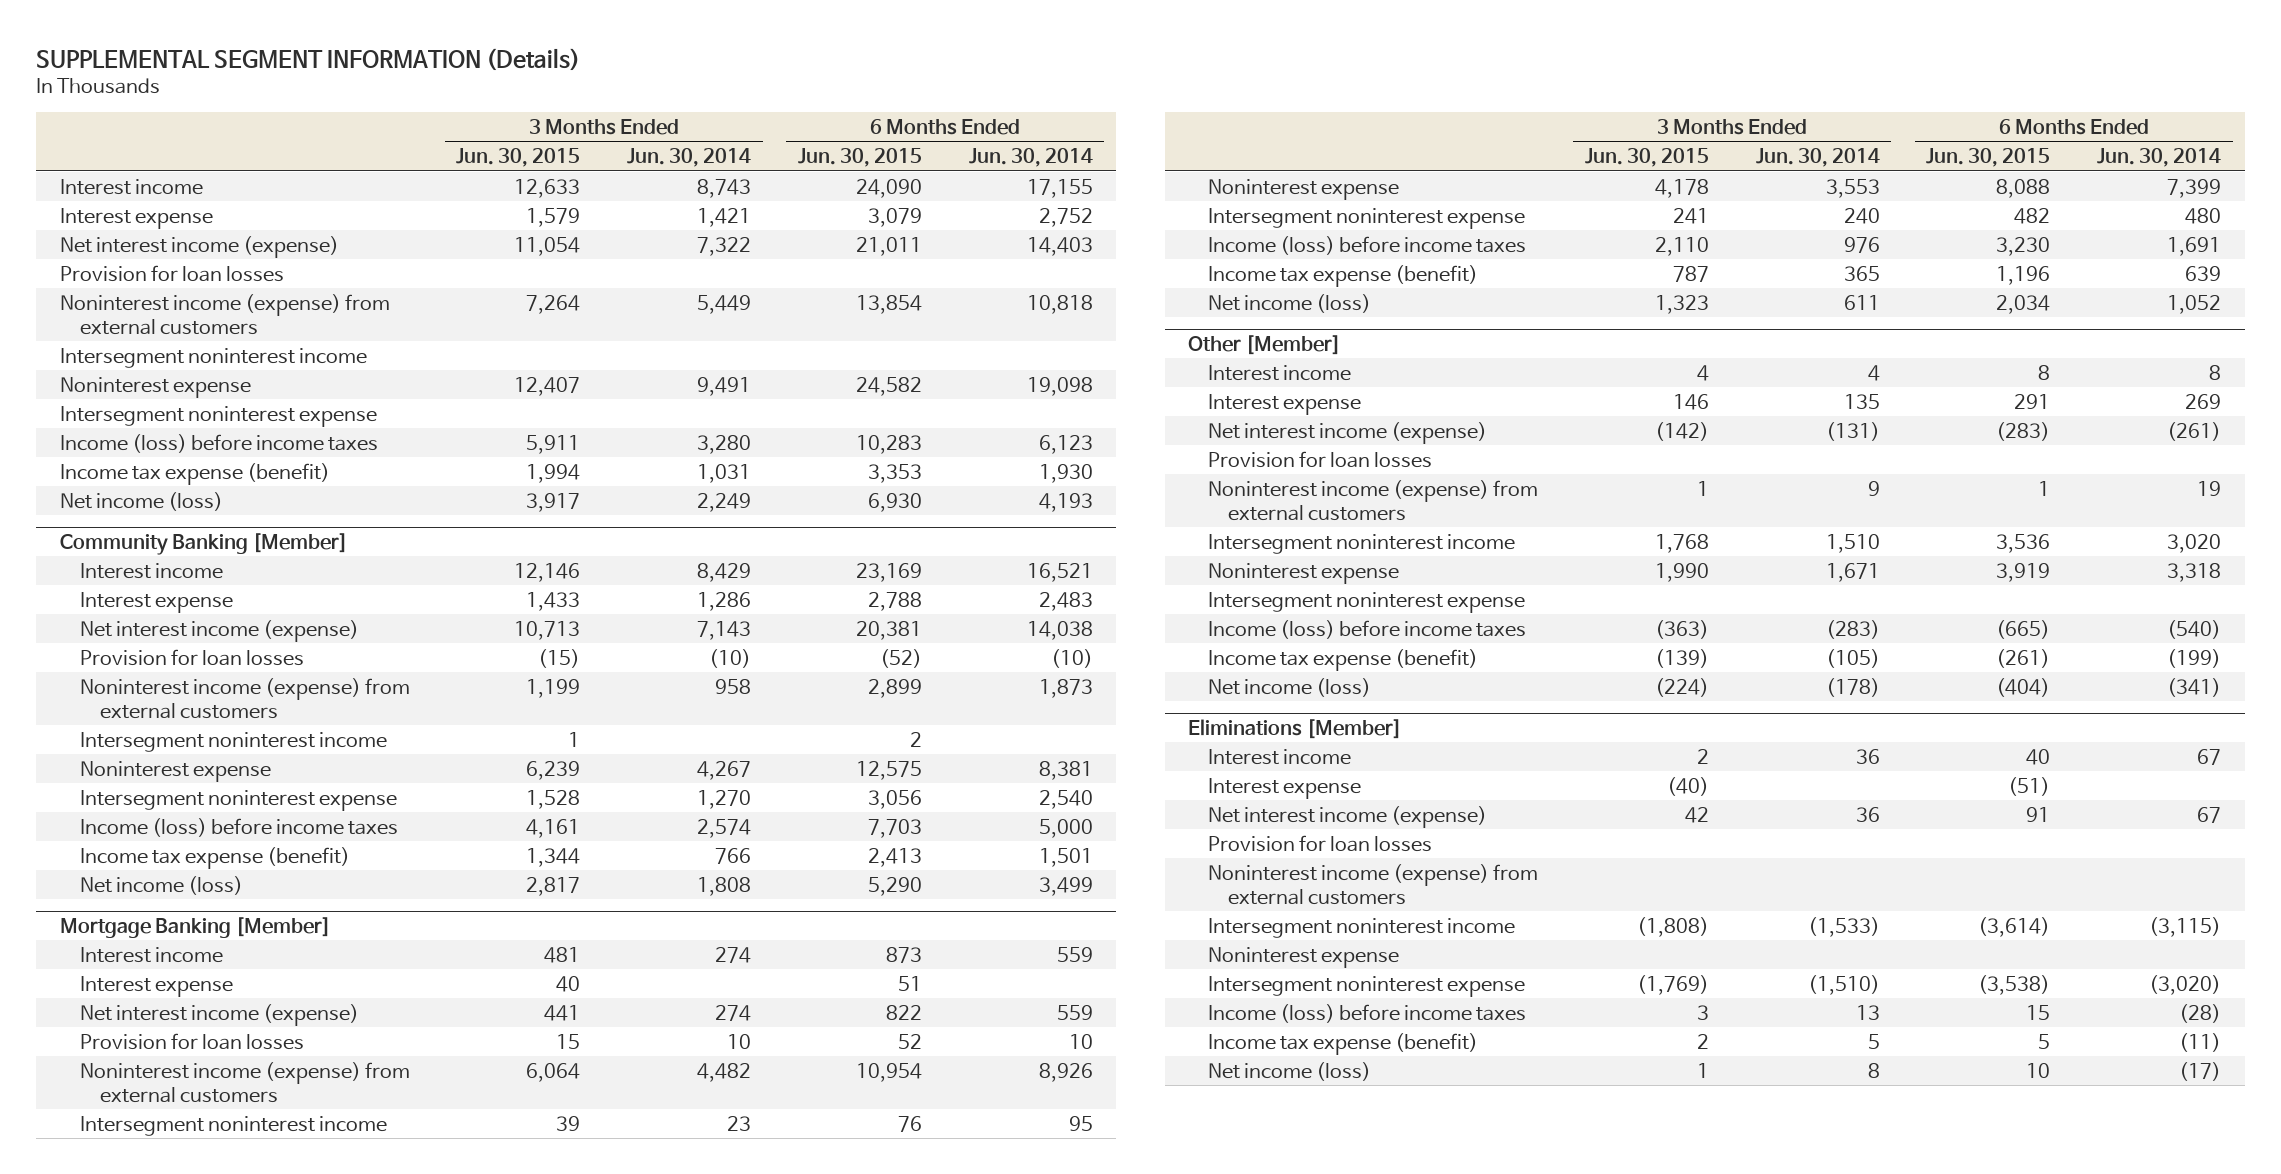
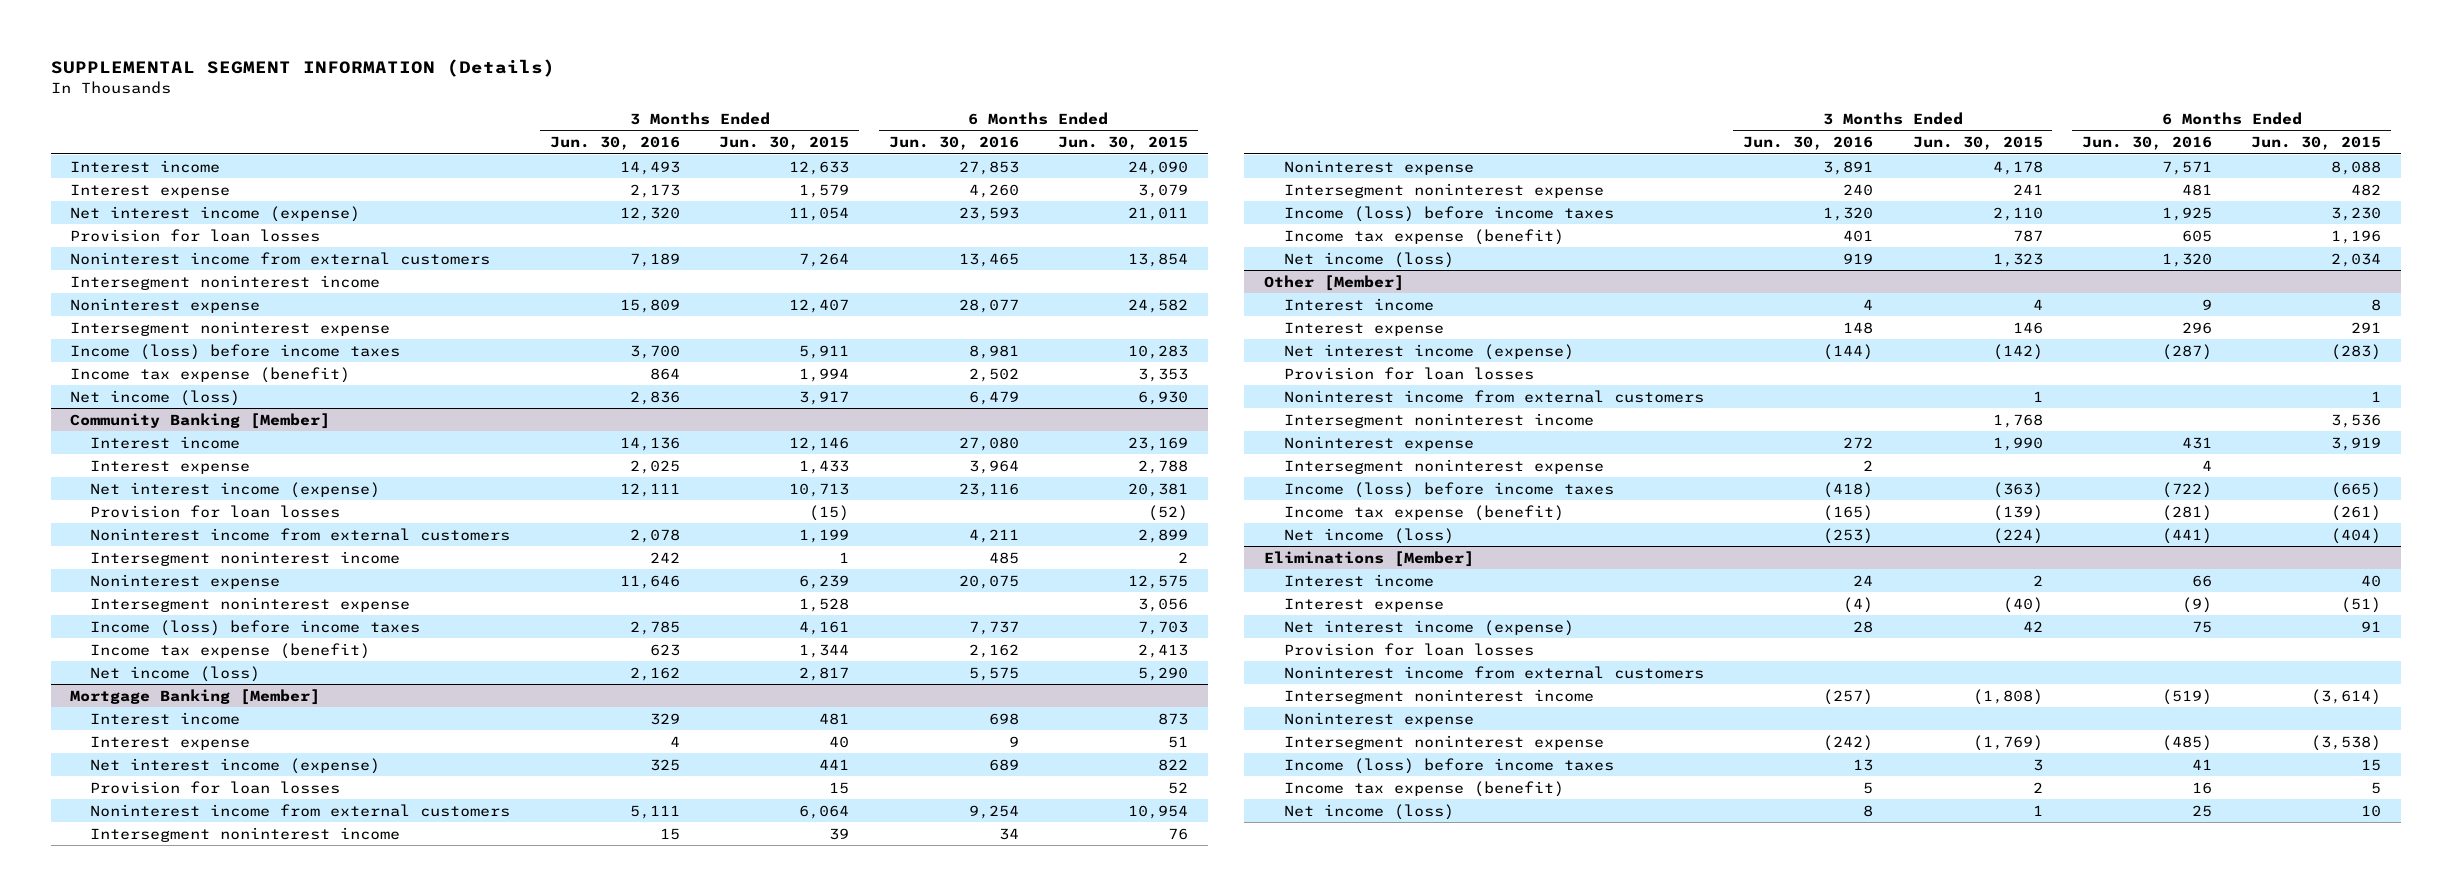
[627,148,752,168] Jun. 30, 2014 -> none
[968,148,1093,168] Jun. 30, 2014 -> none
none -> [549,136,680,151] Jun. 30, 2016
none -> [888,136,1019,151] Jun. 30, 2016
[59,293,390,335] Noninterest income (expense) from external customers -> [70,251,491,265] Noninterest income from external customers
[79,677,410,719] Noninterest income (expense) from external customers -> [90,527,511,541] Noninterest income from external customers
[79,1061,410,1103] Noninterest income (expense) from external customers -> [90,803,511,817] Noninterest income from external customers
[1208,479,1539,521] Noninterest income (expense) from external customers -> [1283,389,1704,403] Noninterest income from external customers
[1208,863,1539,905] Noninterest income (expense) from external customers -> [1283,665,1704,679] Noninterest income from external customers

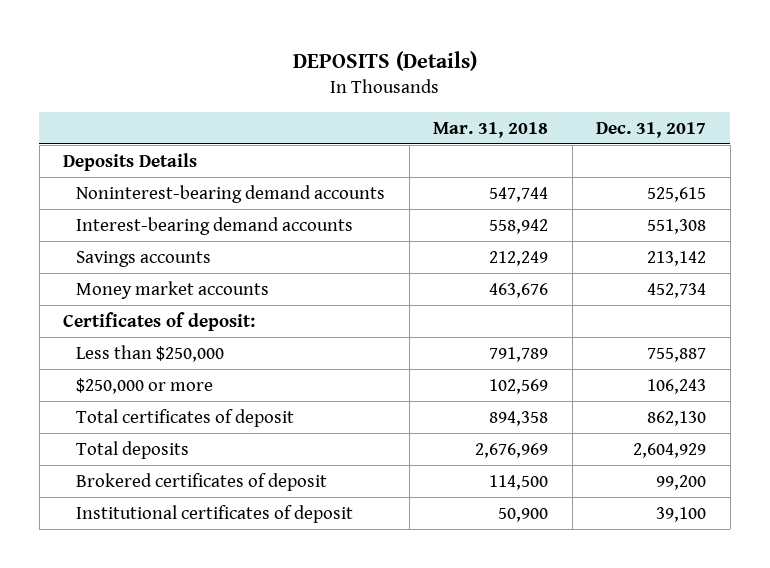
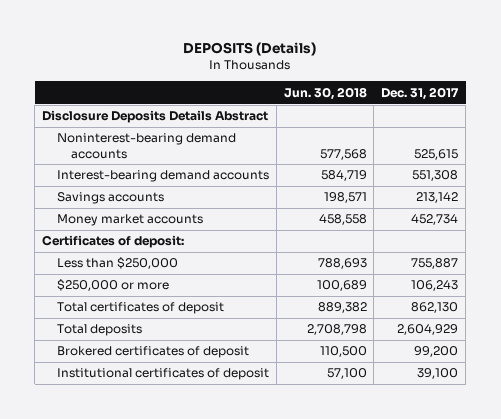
[433,121,549,138] Mar. 31, 2018 -> none
none -> [283,86,367,100] Jun. 30, 2018
[63,152,198,171] Deposits Details -> [42,110,269,124] Disclosure Deposits Details Abstract

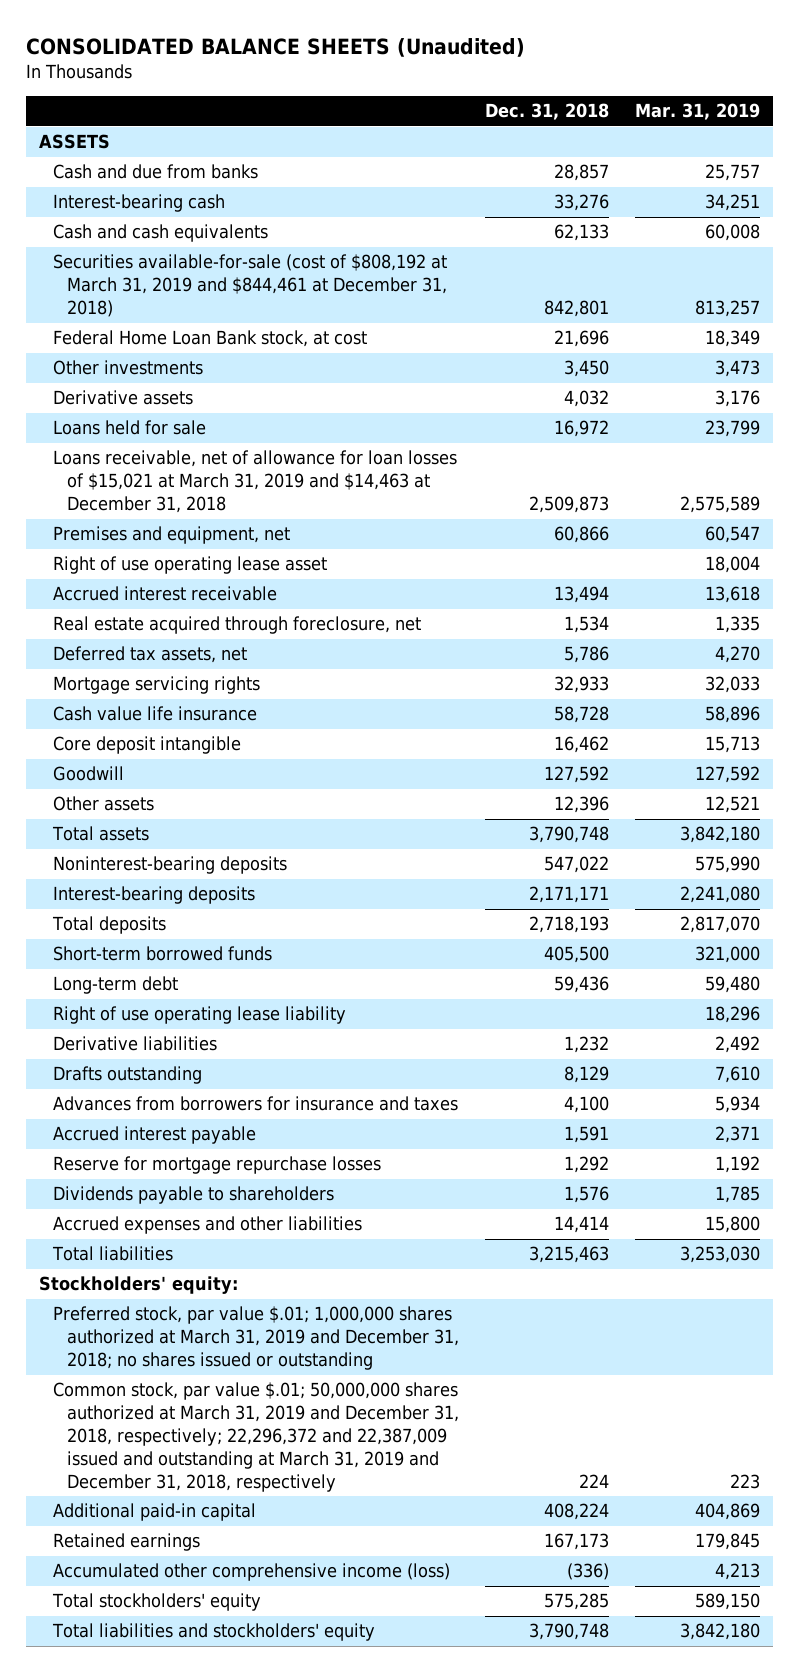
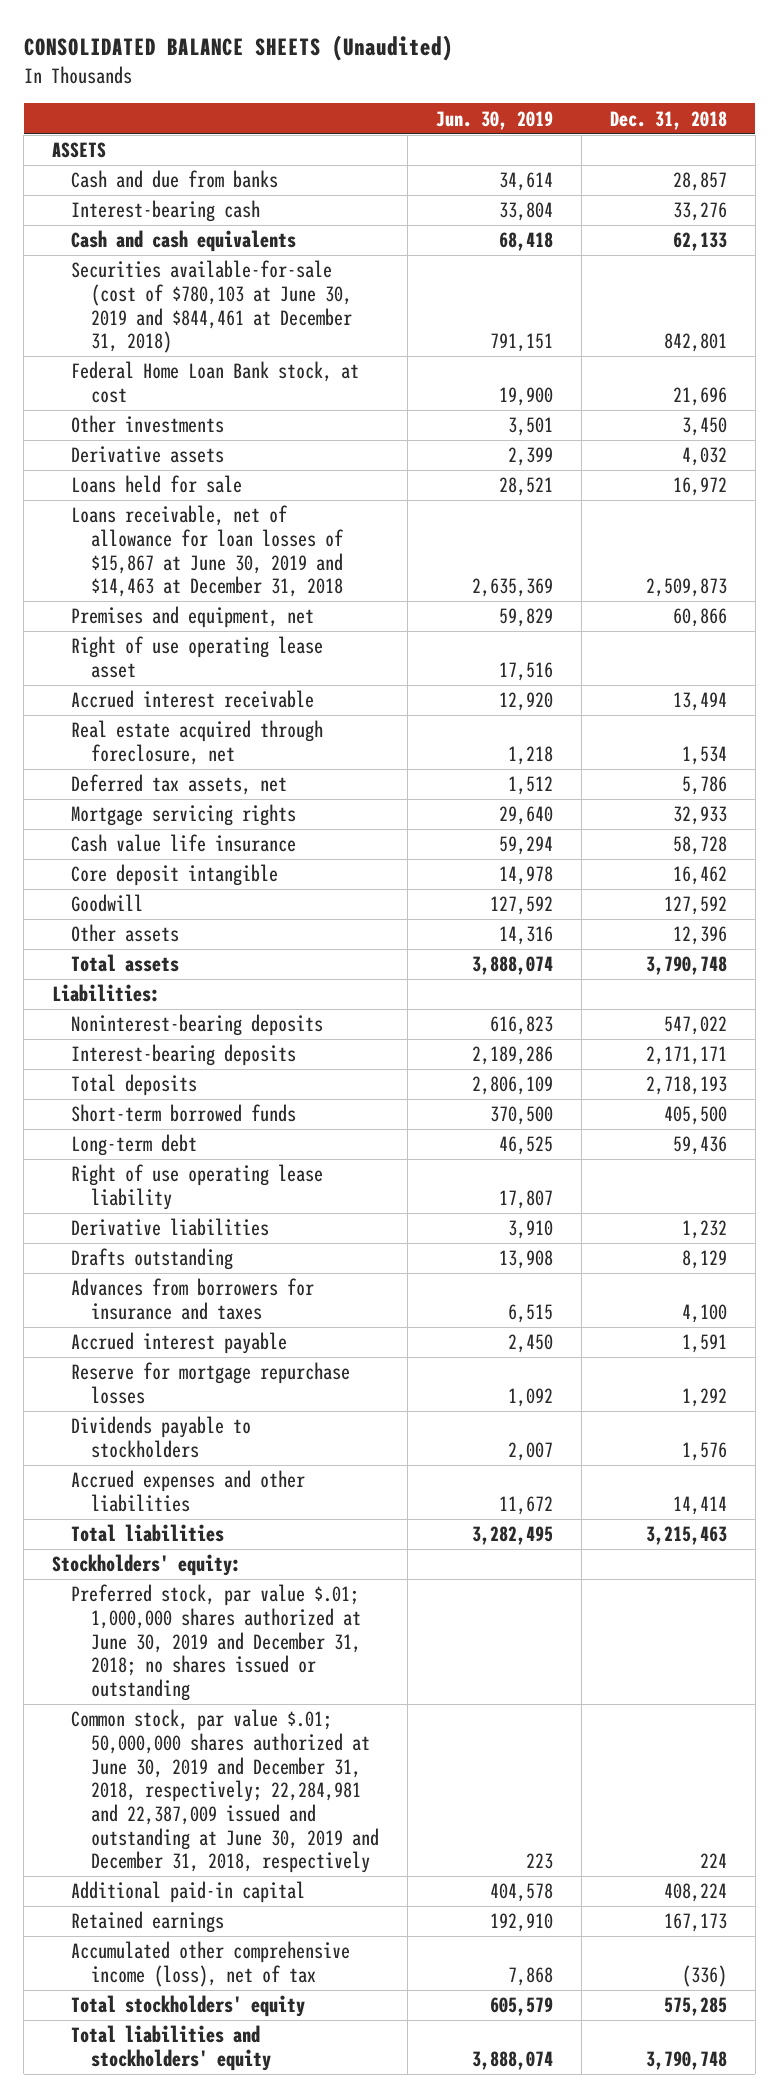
[634,103,760,121] Mar. 31, 2019 -> none
none -> [435,110,553,130] Jun. 30, 2019
[53,254,448,318] Securities available-for-sale (cost of $808,192 at March 31, 2019 and $844,461 at December 31, 2018) -> [71,260,352,354] Securities available-for-sale (cost of $780,103 at June 30, 2019 and $844,461 at December 31, 2018)
[53,450,458,514] Loans receivable, net of allowance for loan losses of $15,021 at March 31, 2019 and $14,463 at December 31, 2018 -> [71,505,344,598] Loans receivable, net of allowance for loan losses of $15,867 at June 30, 2019 and $14,463 at December 31, 2018
none -> [52,984,161,1003] Liabilities:
[53,1186,335,1205] Dividends payable to shareholders -> [71,1416,252,1459] Dividends payable to stockholders
[53,1306,459,1371] Preferred stock, par value $.01; 1,000,000 shares authorized at March 31, 2019 and December 31, 2018; no shares issued or outstanding -> [71,1584,361,1702] Preferred stock, par value $.01; 1,000,000 shares authorized at June 30, 2019 and December 31, 2018; no shares issued or outstanding
[53,1382,459,1492] Common stock, par value $.01; 50,000,000 shares authorized at March 31, 2019 and December 31, 2018, respectively; 22,296,372 and 22,387,009 issued and outstanding at March 31, 2019 and December 31, 2018, respectively -> [71,1709,379,1874] Common stock, par value $.01; 50,000,000 shares authorized at June 30, 2019 and December 31, 2018, respectively; 22,284,981 and 22,387,009 issued and outstanding at June 30, 2019 and December 31, 2018, respectively
[53,1563,451,1582] Accumulated other comprehensive income (loss) -> [71,1941,351,1988] Accumulated other comprehensive income (loss), net of tax

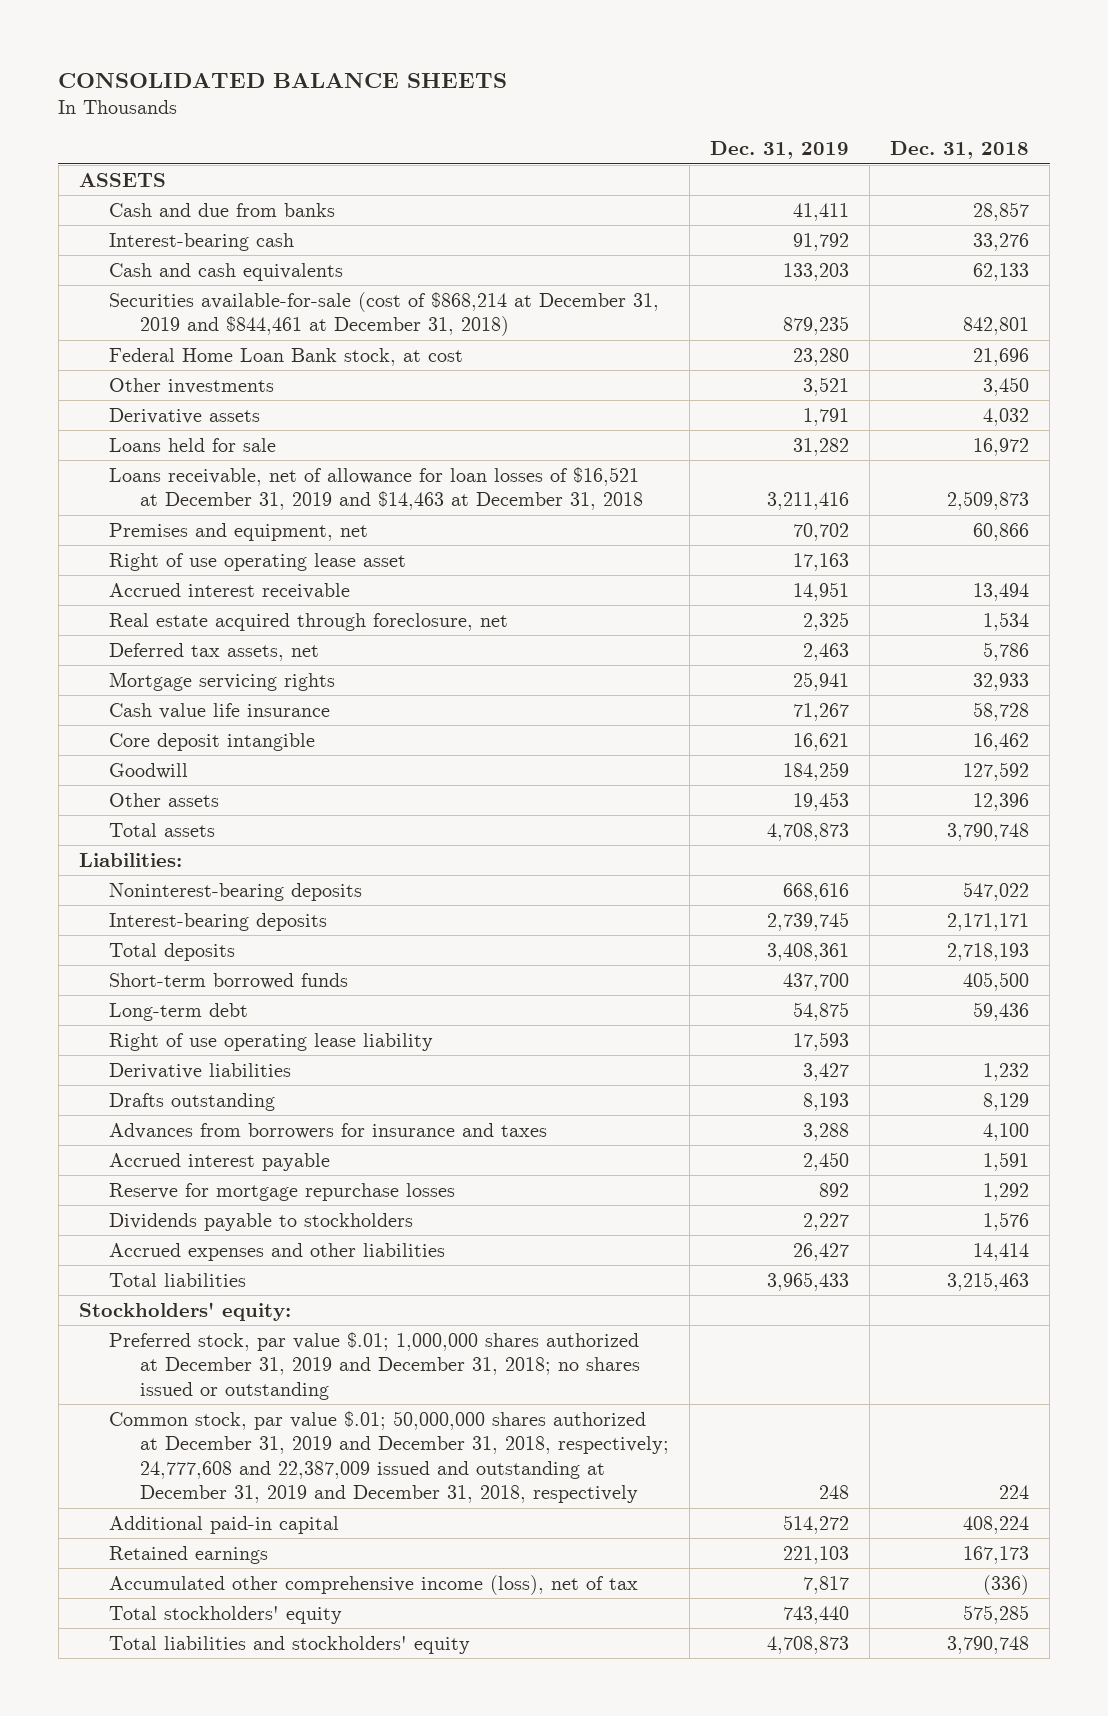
[23,35,453,62] CONSOLIDATED BALANCE SHEETS (Unaudited) -> [58,73,508,89] CONSOLIDATED BALANCE SHEETS
[435,110,553,130] Jun. 30, 2019 -> none
none -> [710,141,850,160] Dec. 31, 2019
[71,260,352,354] Securities available-for-sale (cost of $780,103 at June 30, 2019 and $844,461 at December 31, 2018) -> [109,291,660,337] Securities available-for-sale (cost of $868,214 at December 31, 2019 and $844,461 at December 31, 2018)
[71,505,344,598] Loans receivable, net of allowance for loan losses of $15,867 at June 30, 2019 and $14,463 at December 31, 2018 -> [109,466,644,511] Loans receivable, net of allowance for loan losses of $16,521 at December 31, 2019 and $14,463 at December 31, 2018
[71,1584,361,1702] Preferred stock, par value $.01; 1,000,000 shares authorized at June 30, 2019 and December 31, 2018; no shares issued or outstanding -> [109,1331,641,1400] Preferred stock, par value $.01; 1,000,000 shares authorized at December 31, 2019 and December 31, 2018; no shares issued or outstanding
[71,1709,379,1874] Common stock, par value $.01; 50,000,000 shares authorized at June 30, 2019 and December 31, 2018, respectively; 22,284,981 and 22,387,009 issued and outstanding at June 30, 2019 and December 31, 2018, respectively -> [109,1410,670,1504] Common stock, par value $.01; 50,000,000 shares authorized at December 31, 2019 and December 31, 2018, respectively; 24,777,608 and 22,387,009 issued and outstanding at December 31, 2019 and December 31, 2018, respectively

